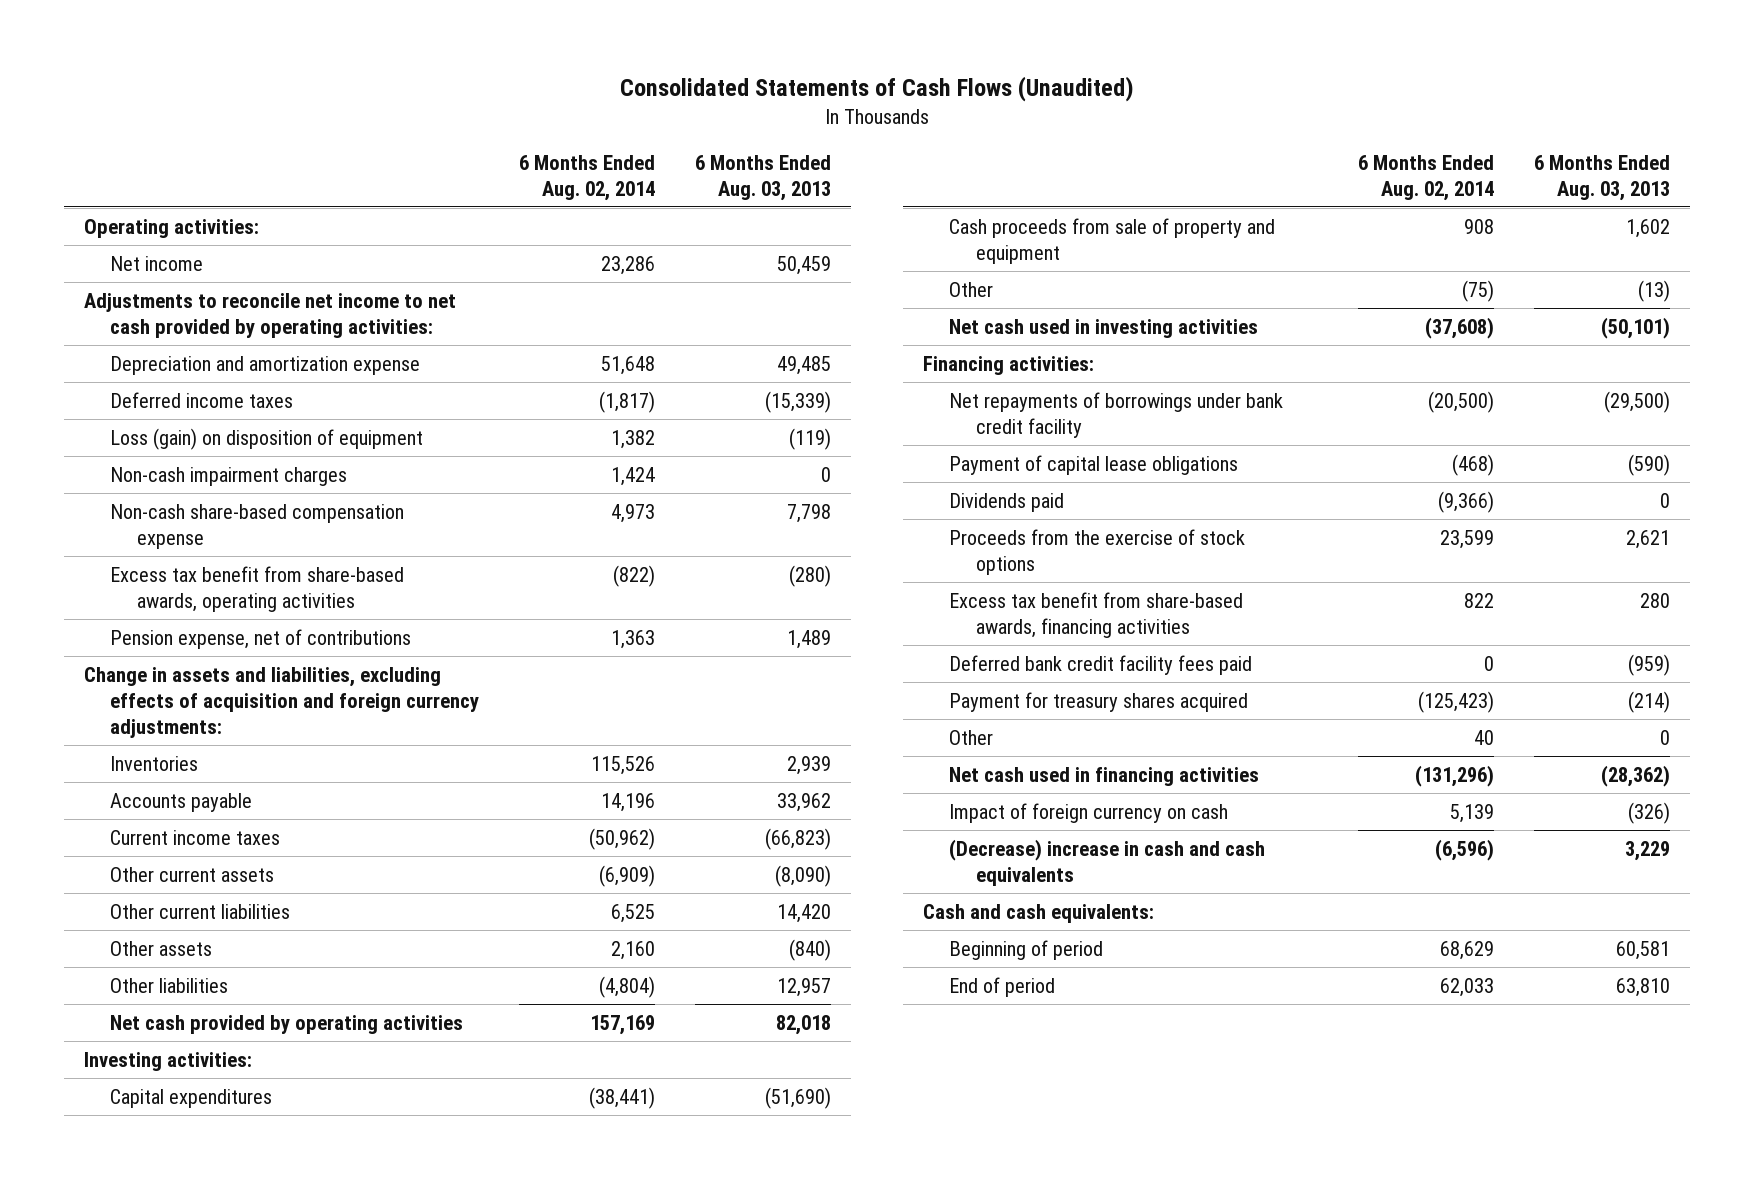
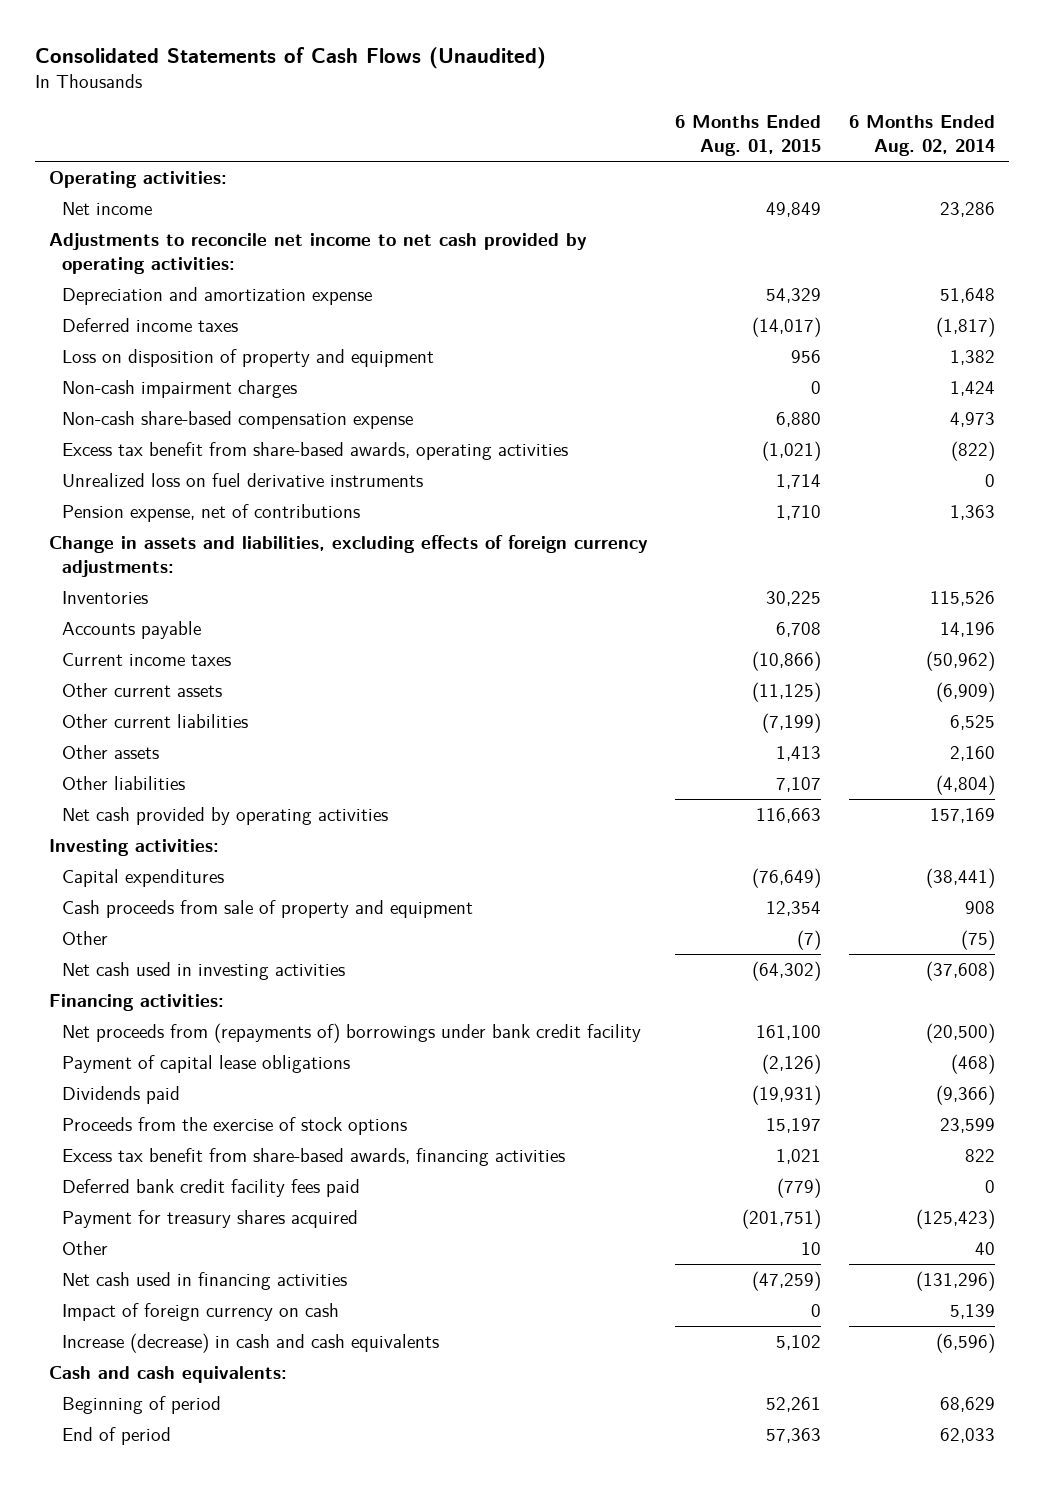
[695,154,832,201] 6 Months Ended Aug. 03, 2013 -> none
none -> [675,115,822,156] 6 Months Ended Aug. 01, 2015
[110,427,424,450] Loss (gain) on disposition of equipment -> [61,349,434,368] Loss on disposition of property and equipment
none -> [61,473,423,488] Unrealized loss on fuel derivative instruments
[83,666,480,738] Change in assets and liabilities, excluding effects of acquisition and foreign currency adjustments: -> [48,535,648,577] Change in assets and liabilities, excluding effects of foreign currency adjustments:
[949,391,1284,438] Net repayments of borrowings under bank credit facility -> [61,1023,641,1044] Net proceeds from (repayments of) borrowings under bank credit facility
[949,838,1266,886] (Decrease) increase in cash and cash equivalents -> [61,1333,439,1354] Increase (decrease) in cash and cash equivalents

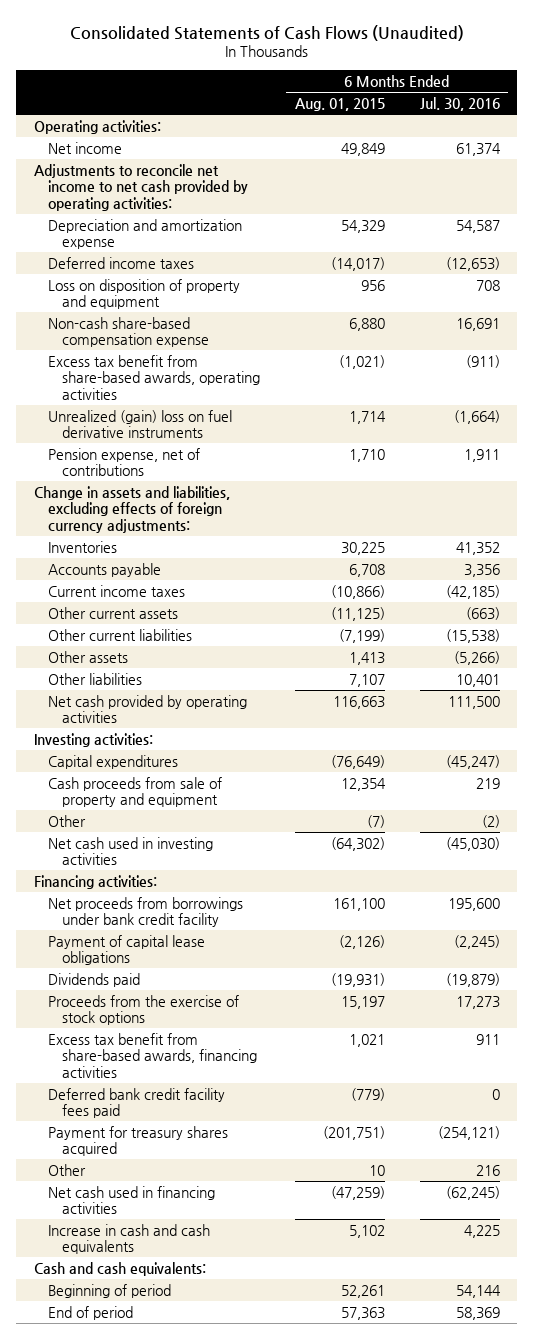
[849,115,996,156] 6 Months Ended Aug. 02, 2014 -> none
none -> [419,97,500,112] Jul. 30, 2016
[61,380,297,399] Non-cash impairment charges -> none
[61,473,423,488] Unrealized loss on fuel derivative instruments -> [47,409,232,439] Unrealized (gain) loss on fuel derivative instruments
[61,1023,641,1044] Net proceeds from (repayments of) borrowings under bank credit facility -> [47,896,243,928] Net proceeds from borrowings under bank credit facility
[61,1303,339,1322] Impact of foreign currency on cash -> none
[61,1333,439,1354] Increase (decrease) in cash and cash equivalents -> [47,1223,210,1255] Increase in cash and cash equivalents

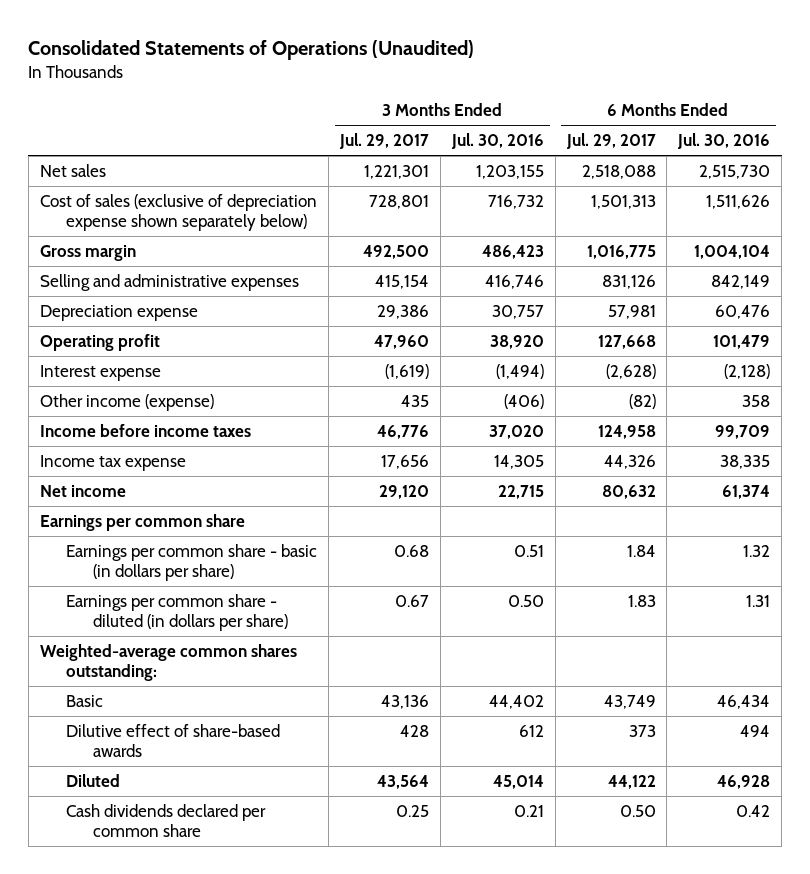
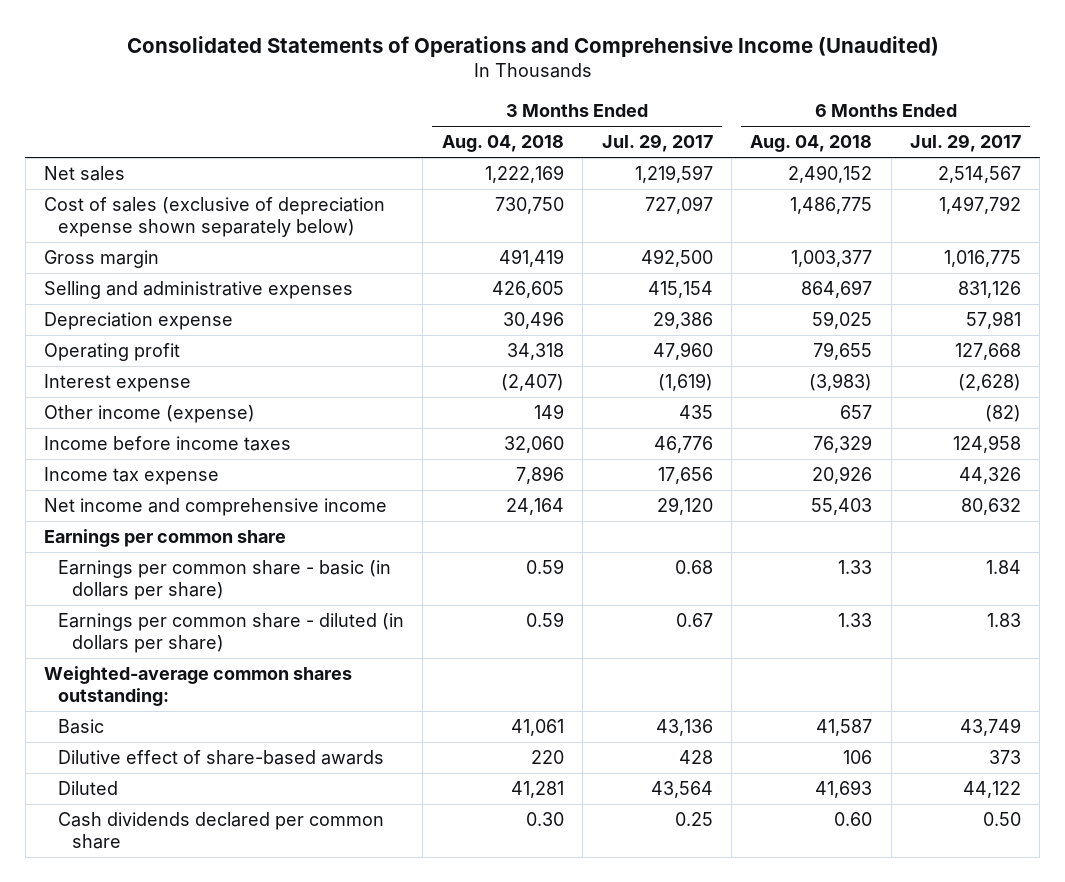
[28,40,475,61] Consolidated Statements of Operations (Unaudited) -> [126,36,939,58] Consolidated Statements of Operations and Comprehensive Income (Unaudited)
[450,133,544,150] Jul. 30, 2016 -> none
[677,133,771,150] Jul. 30, 2016 -> none
none -> [441,135,564,153] Aug. 04, 2018
none -> [750,135,873,153] Aug. 04, 2018
[364,164,430,179] 1,221,301 -> [634,165,713,184] 1,219,597
[581,164,656,179] 2,518,088 -> [938,166,1022,184] 2,514,567
[369,194,430,209] 728,801 -> [644,196,713,215] 727,097
[590,194,656,209] 1,501,313 -> [939,196,1022,215] 1,497,792
[39,484,126,497] Net income -> [44,498,388,517] Net income and comprehensive income

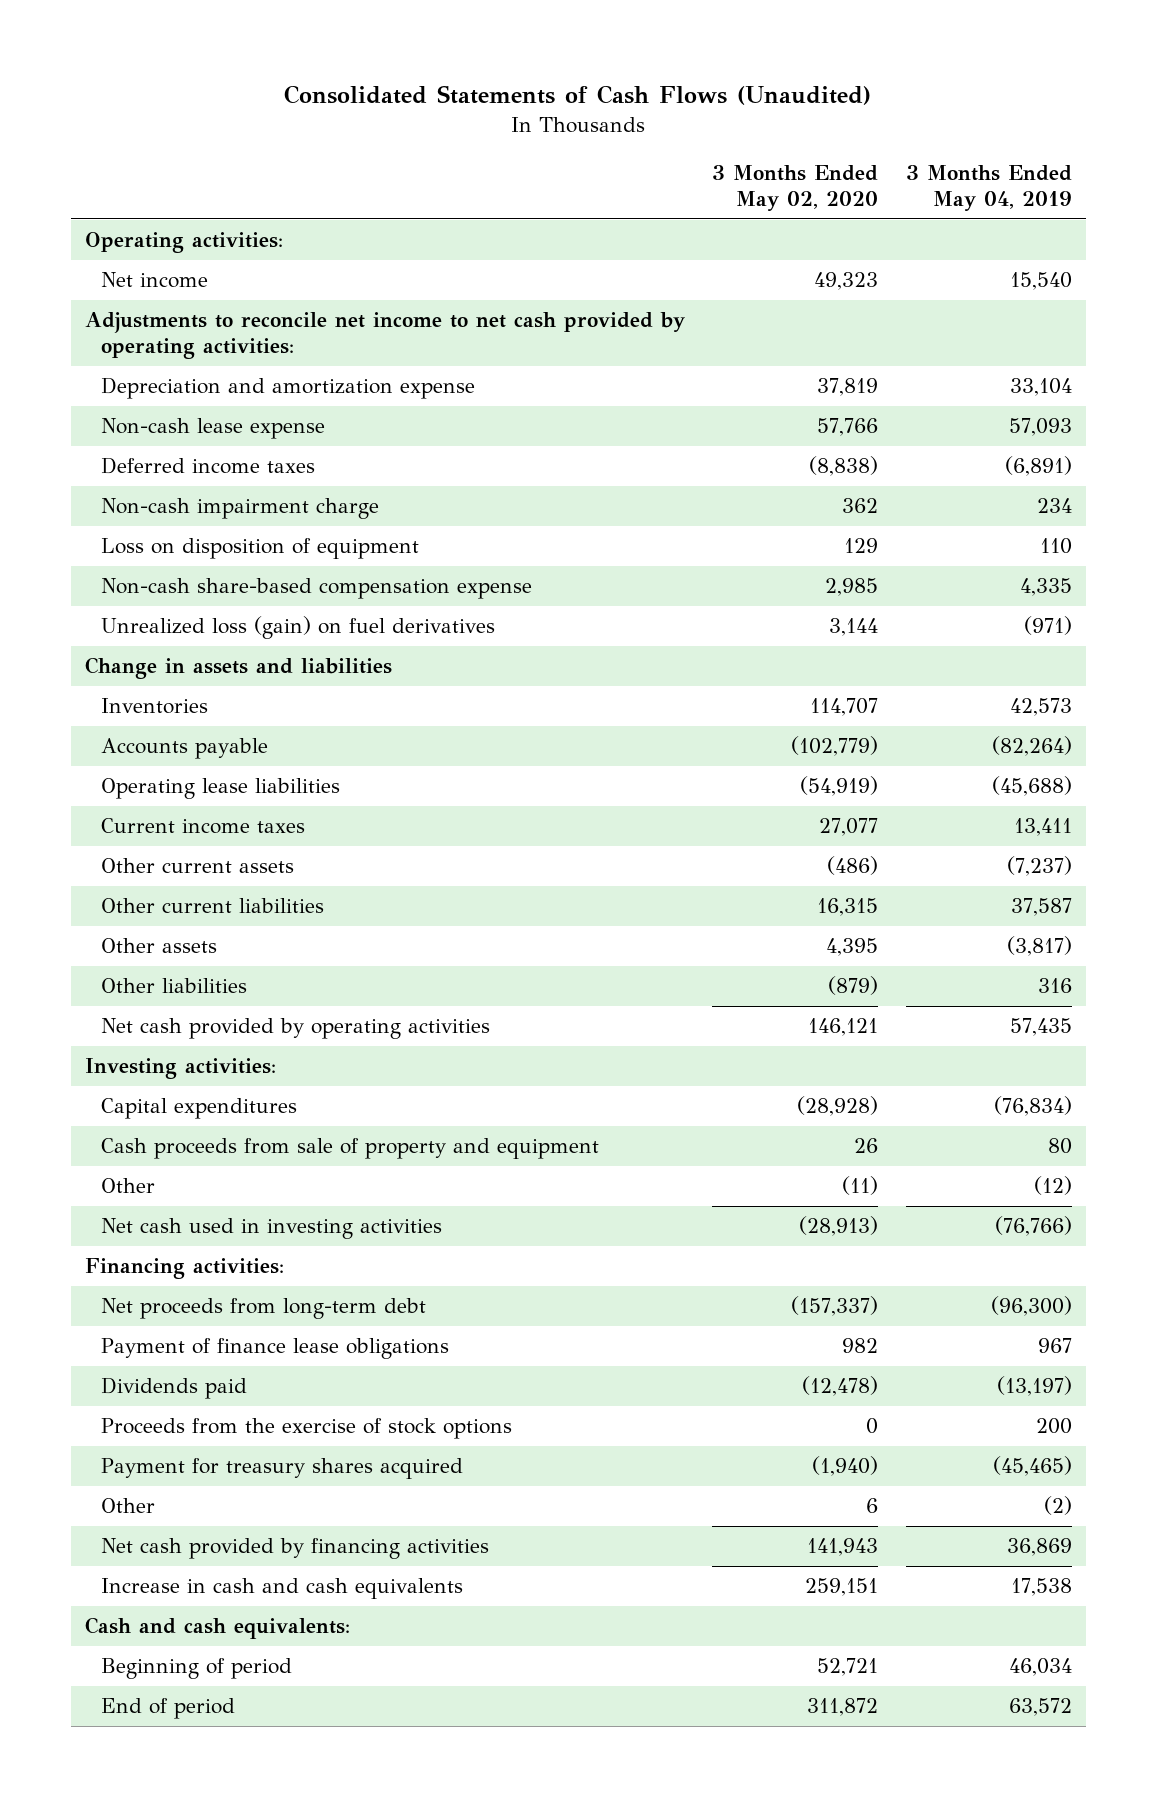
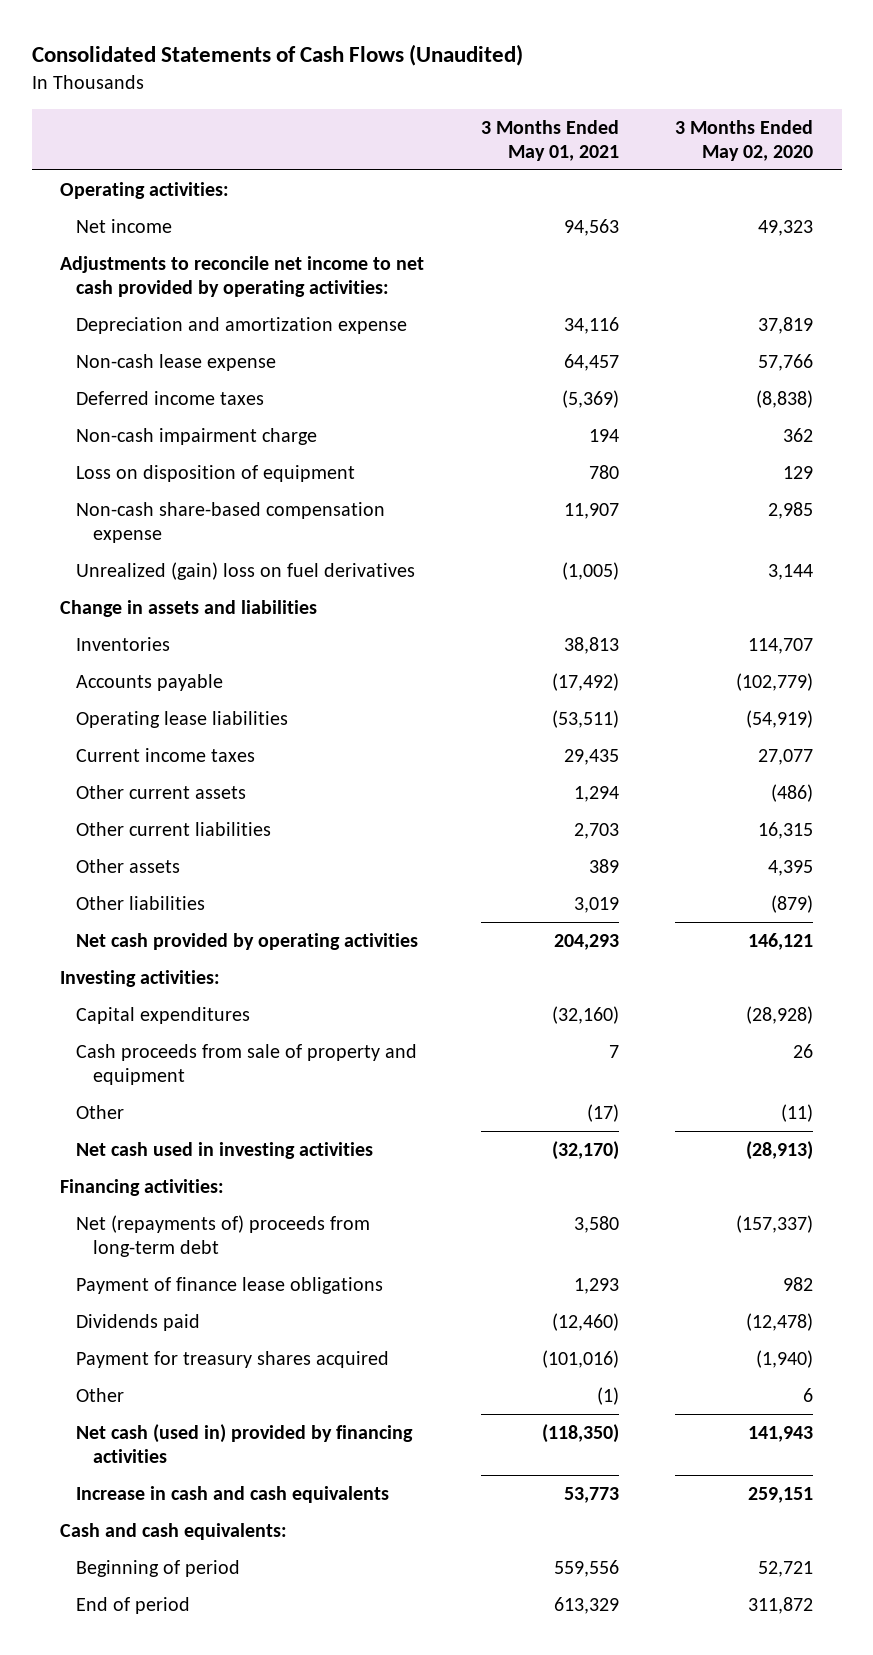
[905,165,1072,211] 3 Months Ended May 04, 2019 -> none
none -> [480,119,619,161] 3 Months Ended May 01, 2021
[101,616,496,640] Unrealized loss (gain) on fuel derivatives -> [76,561,416,580] Unrealized (gain) loss on fuel derivatives
[101,1298,427,1320] Net proceeds from long-term debt -> [76,1214,371,1257] Net (repayments of) proceeds from long-term debt
[101,1418,513,1440] Proceeds from the exercise of stock options -> none
[101,1538,490,1560] Net cash provided by financing activities -> [76,1423,414,1463] Net cash (used in) provided by financing activities

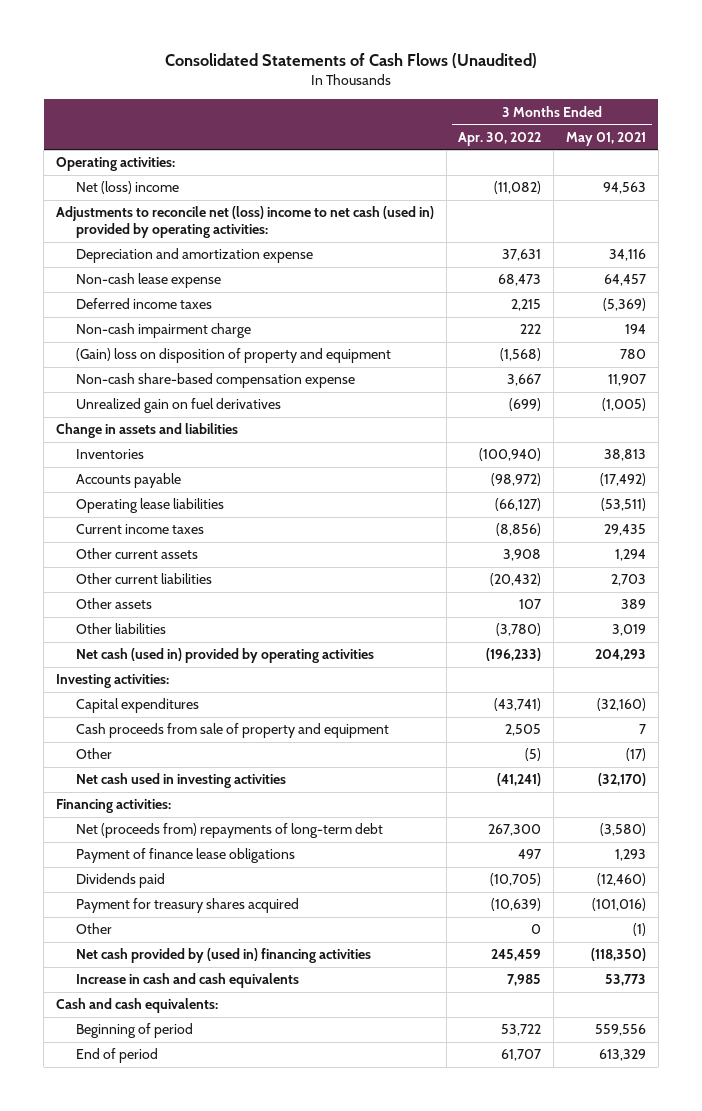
[675,119,814,161] 3 Months Ended May 02, 2020 -> none
none -> [458,131,542,146] Apr. 30, 2022
[76,218,173,233] Net income -> [75,181,179,195] Net (loss) income
[59,255,424,297] Adjustments to reconcile net income to net cash provided by operating activities: -> [55,206,434,239] Adjustments to reconcile net (loss) income to net cash (used in) provided by operating activities:
[76,464,356,482] Loss on disposition of equipment -> [75,348,391,364] (Gain) loss on disposition of property and equipment
[76,561,416,580] Unrealized (gain) loss on fuel derivatives -> [75,398,281,414] Unrealized gain on fuel derivatives
[76,932,419,950] Net cash provided by operating activities -> [75,648,374,664] Net cash (used in) provided by operating activities
[76,1214,371,1257] Net (repayments of) proceeds from long-term debt -> [75,823,383,839] Net (proceeds from) repayments of long-term debt
[573,1215,619,1233] 3,580 -> [599,823,646,837] (3,580)
[76,1423,414,1463] Net cash (used in) provided by financing activities -> [75,948,371,964] Net cash provided by (used in) financing activities

